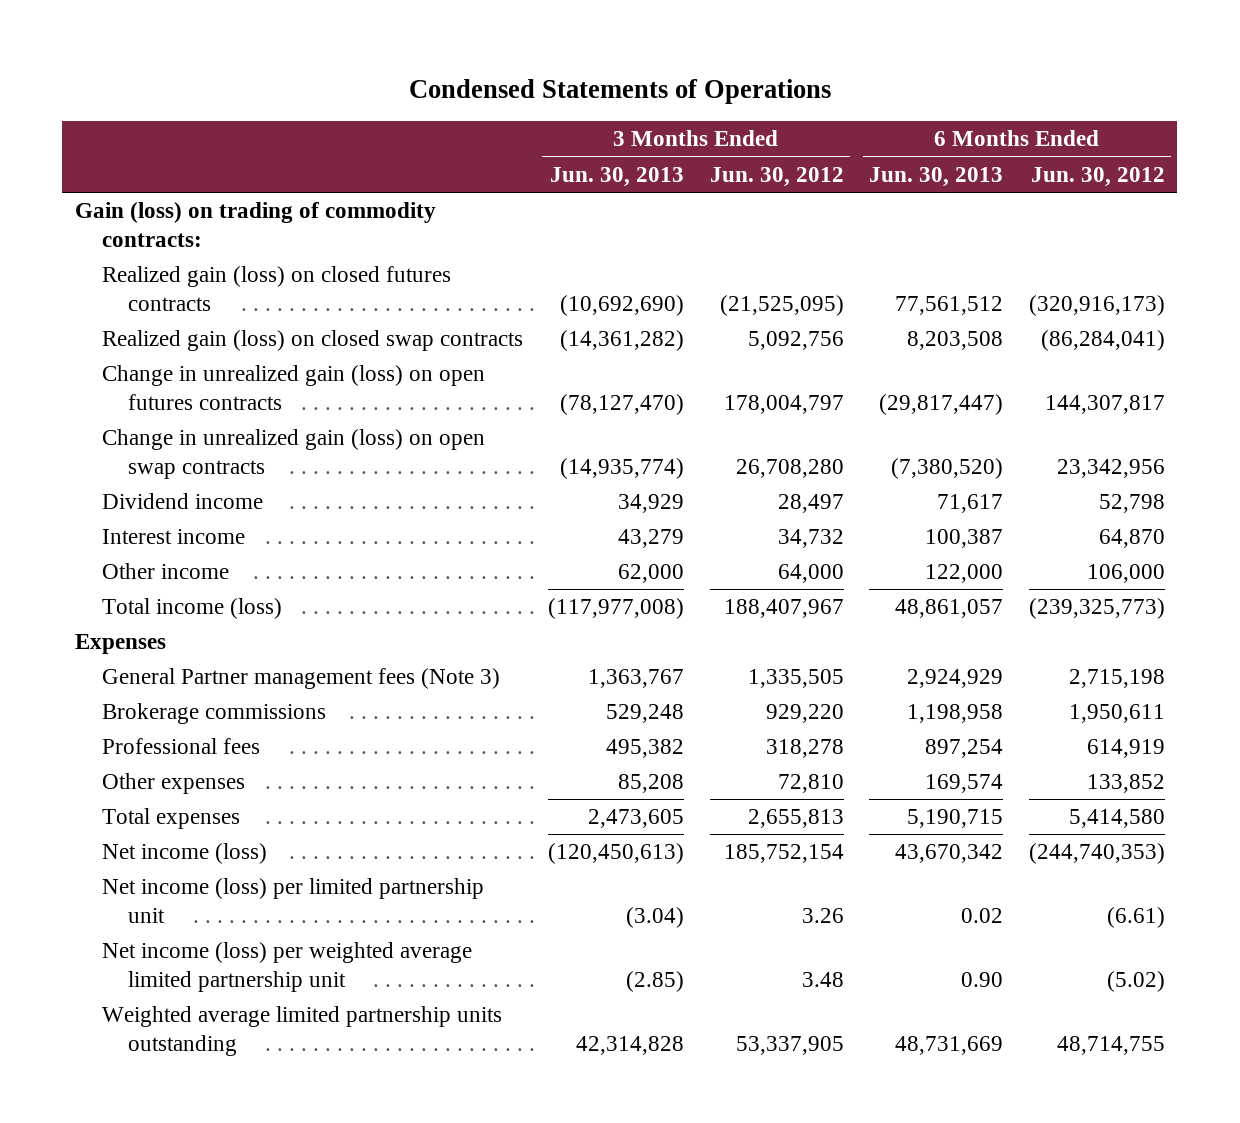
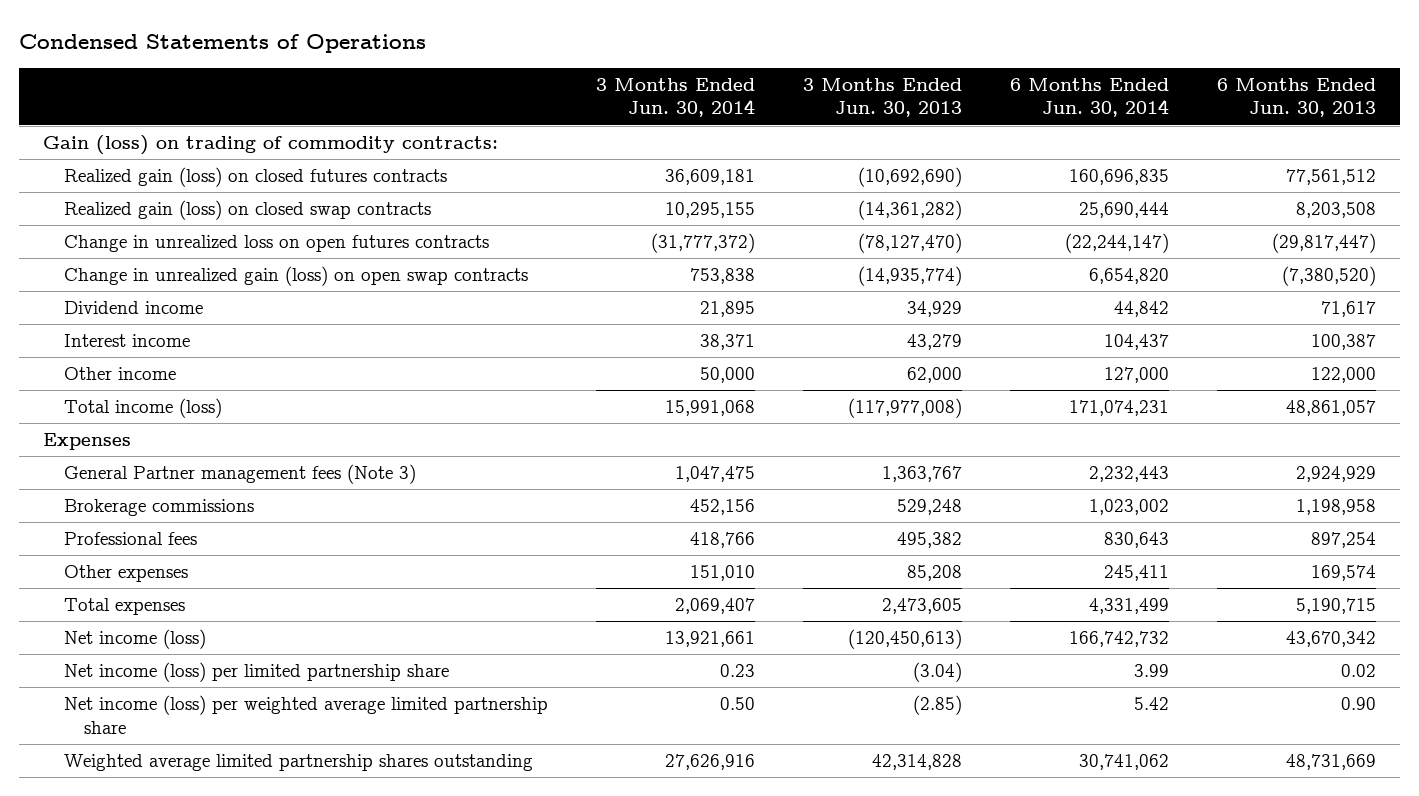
[709,166,844,187] Jun. 30, 2012 -> none
[1030,166,1165,187] Jun. 30, 2012 -> none
none -> [595,78,755,118] 3 Months Ended Jun. 30, 2014
none -> [1009,78,1169,118] 6 Months Ended Jun. 30, 2014
[101,365,485,410] Change in unrealized gain (loss) on open futures contracts -> [63,235,489,253] Change in unrealized loss on open futures contracts
[101,878,484,923] Net income (loss) per limited partnership unit -> [63,662,449,683] Net income (loss) per limited partnership share
[101,942,472,992] Net income (loss) per weighted average limited partnership unit -> [63,695,548,734] Net income (loss) per weighted average limited partnership share
[101,1006,502,1056] Weighted average limited partnership units outstanding -> [63,754,533,772] Weighted average limited partnership shares outstanding

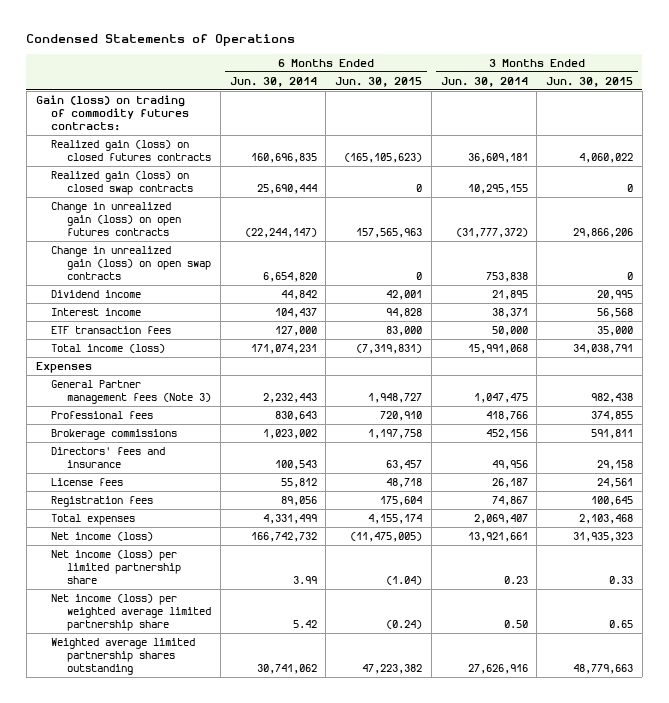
[802,78,962,118] 3 Months Ended Jun. 30, 2013 -> none
[1216,78,1376,118] 6 Months Ended Jun. 30, 2013 -> none
none -> [335,76,423,87] Jun. 30, 2015
none -> [546,76,634,87] Jun. 30, 2015
[43,135,499,156] Gain (loss) on trading of commodity contracts: -> [35,95,190,131] Gain (loss) on trading of commodity futures contracts:
[63,235,489,253] Change in unrealized loss on open futures contracts -> [51,202,182,236] Change in unrealized gain (loss) on open futures contracts
[63,367,176,381] Other income -> [51,326,172,335] ETF transaction fees
[63,565,188,583] Other expenses -> none
[63,499,254,517] Brokerage commissions -> [51,429,178,441] Brokerage commissions
none -> [51,447,166,468] Directors' fees and insurance
none -> [51,478,124,487] License fees
none -> [51,496,154,508] Registration fees

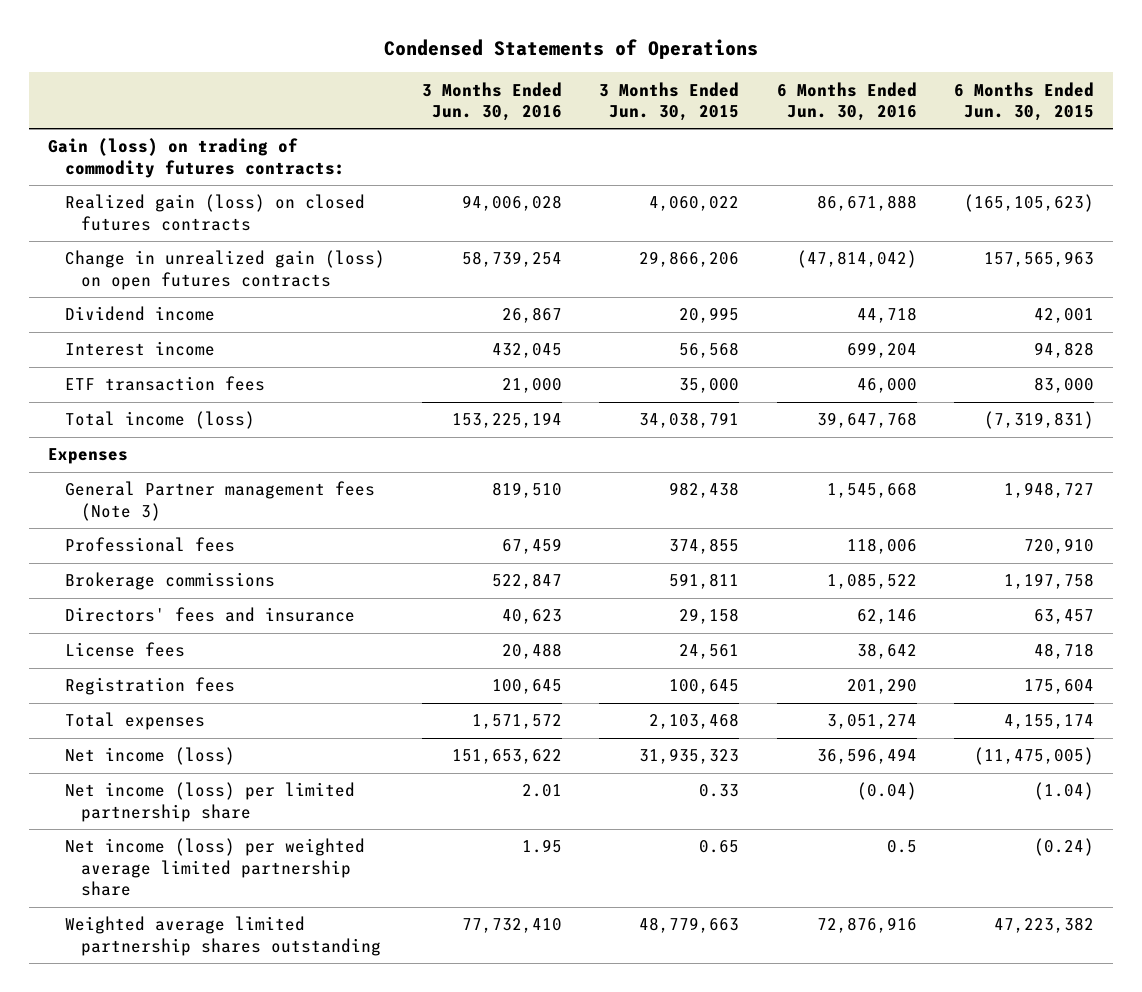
[229,76,317,87] Jun. 30, 2014 -> none
[440,76,528,87] Jun. 30, 2014 -> none
none -> [421,81,562,122] 3 Months Ended Jun. 30, 2016
none -> [776,81,917,122] 6 Months Ended Jun. 30, 2016
[51,171,194,195] Realized gain (loss) on closed swap contracts -> none
[51,246,212,280] Change in unrealized gain (loss) on open swap contracts -> none

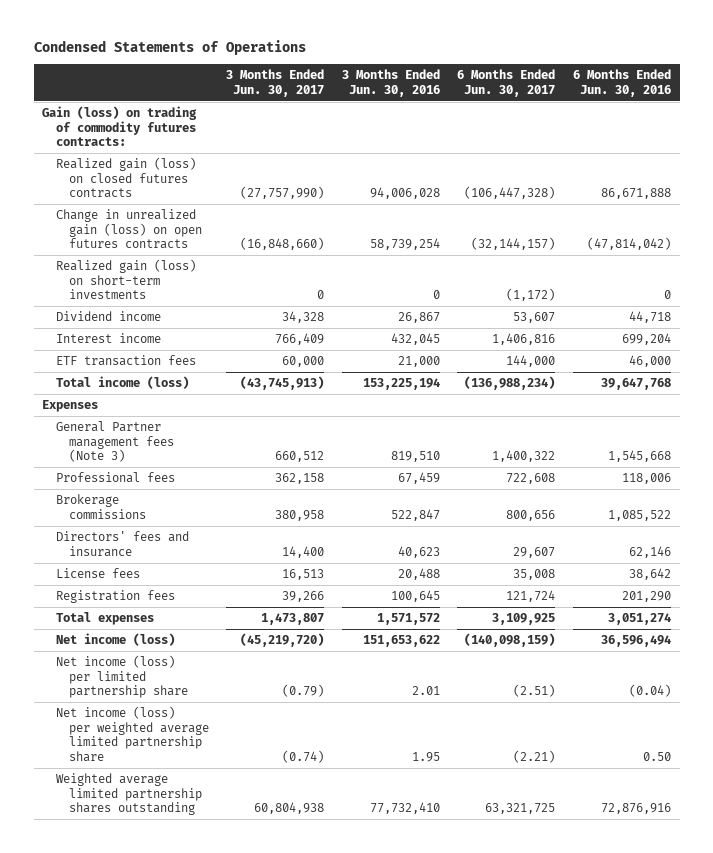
[599,81,740,122] 3 Months Ended Jun. 30, 2015 -> none
[954,81,1095,122] 6 Months Ended Jun. 30, 2015 -> none
none -> [226,69,325,97] 3 Months Ended Jun. 30, 2017
none -> [457,69,556,97] 6 Months Ended Jun. 30, 2017
none -> [55,259,196,300] Realized gain (loss) on short-term investments
[886,840,917,854] 0.5 -> [642,751,671,761] 0.50

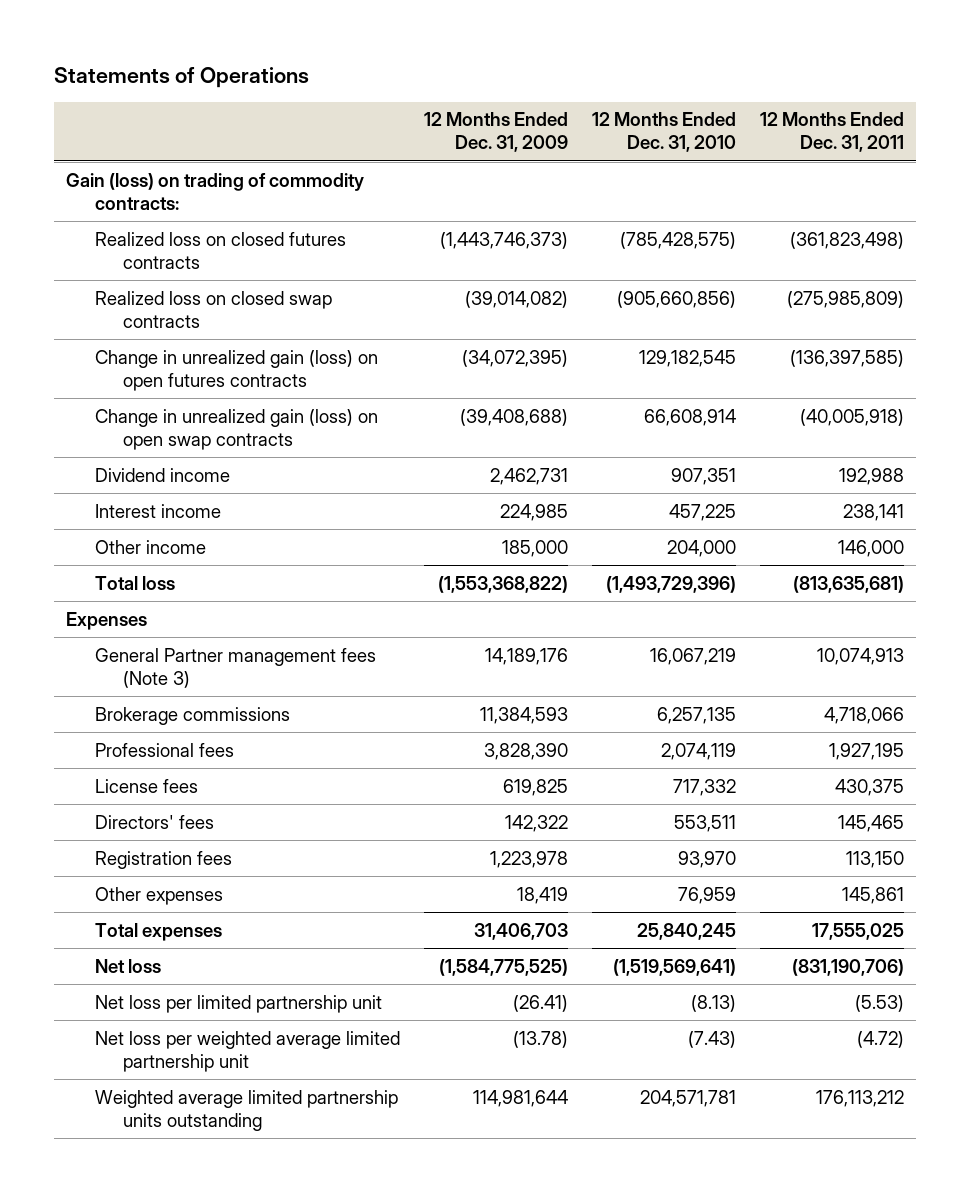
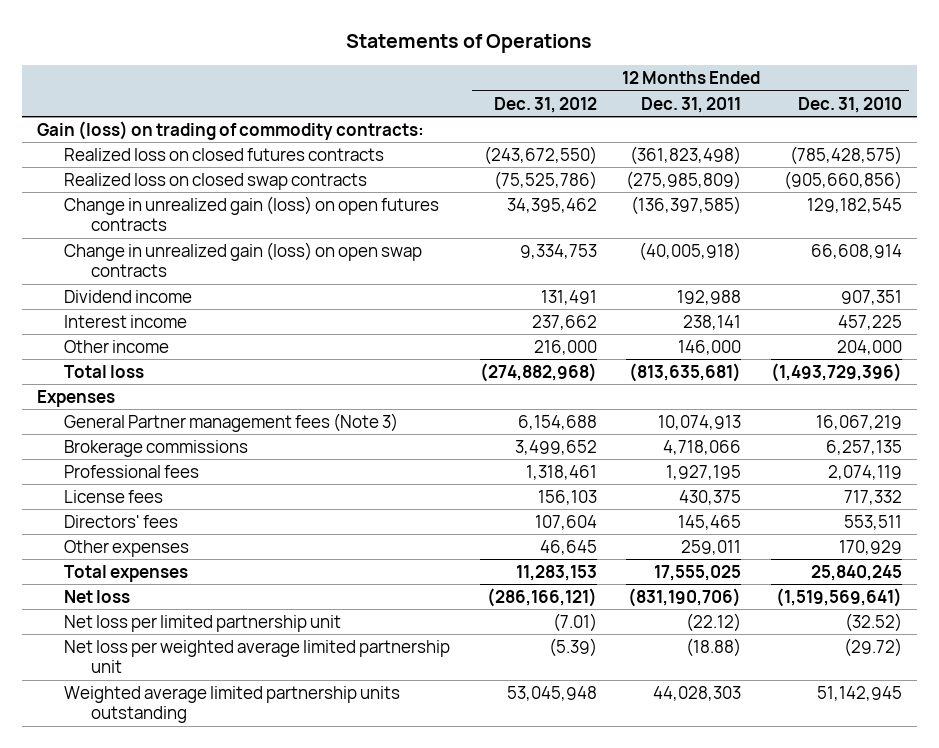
[423,112,568,153] 12 Months Ended Dec. 31, 2009 -> none
none -> [493,96,597,113] Dec. 31, 2012
[94,850,232,869] Registration fees -> none
[677,886,736,904] 76,959 -> [838,539,902,555] 170,929
[841,886,904,904] 145,861 -> [681,539,742,555] 259,011
[690,994,736,1012] (8.13) -> [844,612,902,632] (32.52)
[854,994,904,1012] (5.53) -> [686,612,742,632] (22.12)
[687,1030,736,1048] (7.43) -> [843,637,902,657] (29.72)
[856,1030,904,1048] (4.72) -> [686,637,742,657] (18.88)
[639,1089,736,1107] 204,571,781 -> [816,685,902,701] 51,142,945
[815,1089,904,1107] 176,113,212 -> [653,685,742,701] 44,028,303

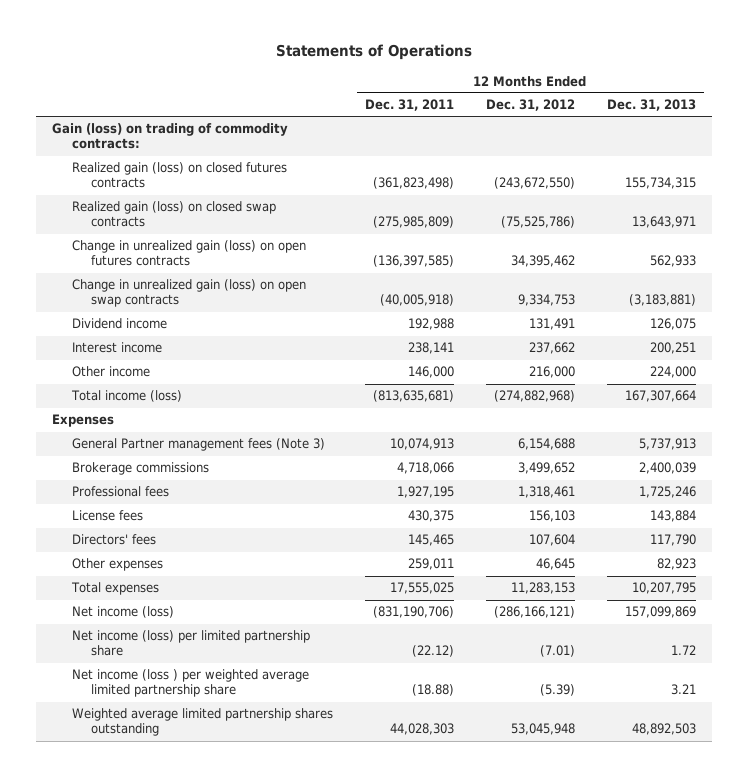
[797,96,902,113] Dec. 31, 2010 -> none
none -> [606,99,696,112] Dec. 31, 2013
[63,147,384,161] Realized loss on closed futures contracts -> [71,162,287,189] Realized gain (loss) on closed futures contracts
[63,172,367,190] Realized loss on closed swap contracts -> [71,201,276,228] Realized gain (loss) on closed swap contracts
[63,364,144,378] Total loss -> [70,390,182,403] Total income (loss)
[63,589,130,603] Net loss -> [71,606,174,619] Net income (loss)
[63,614,341,632] Net loss per limited partnership unit -> [71,630,310,657] Net income (loss) per limited partnership share
[63,639,450,674] Net loss per weighted average limited partnership unit -> [71,669,309,698] Net income (loss ) per weighted average limited partnership share
[63,685,400,724] Weighted average limited partnership units outstanding -> [71,708,333,737] Weighted average limited partnership shares outstanding

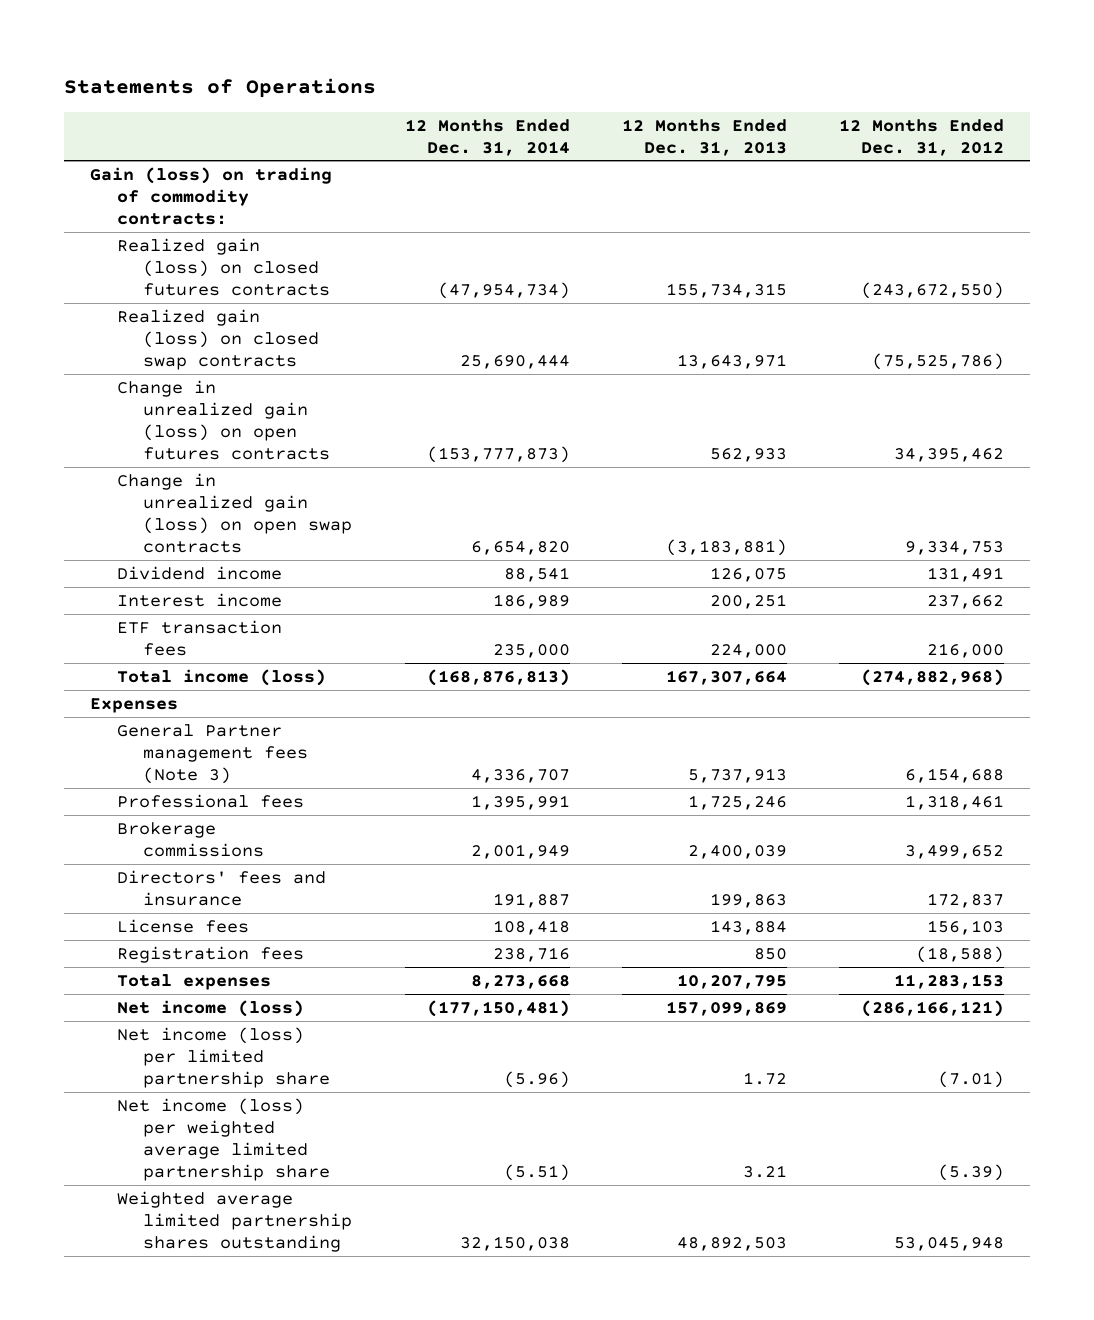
[364,99,454,112] Dec. 31, 2011 -> none
none -> [404,118,570,156] 12 Months Ended Dec. 31, 2014
[71,366,150,378] Other income -> [116,619,282,656] ETF transaction fees
[71,462,209,476] Brokerage commissions -> [116,821,265,857] Brokerage commissions
none -> [116,869,326,906] Directors' fees and insurance
[71,534,156,546] Directors' fees -> none
[71,558,163,572] Other expenses -> none
none -> [116,945,304,963] Registration fees
[71,669,309,698] Net income (loss ) per weighted average limited partnership share -> [116,1097,331,1181] Net income (loss) per weighted average limited partnership share

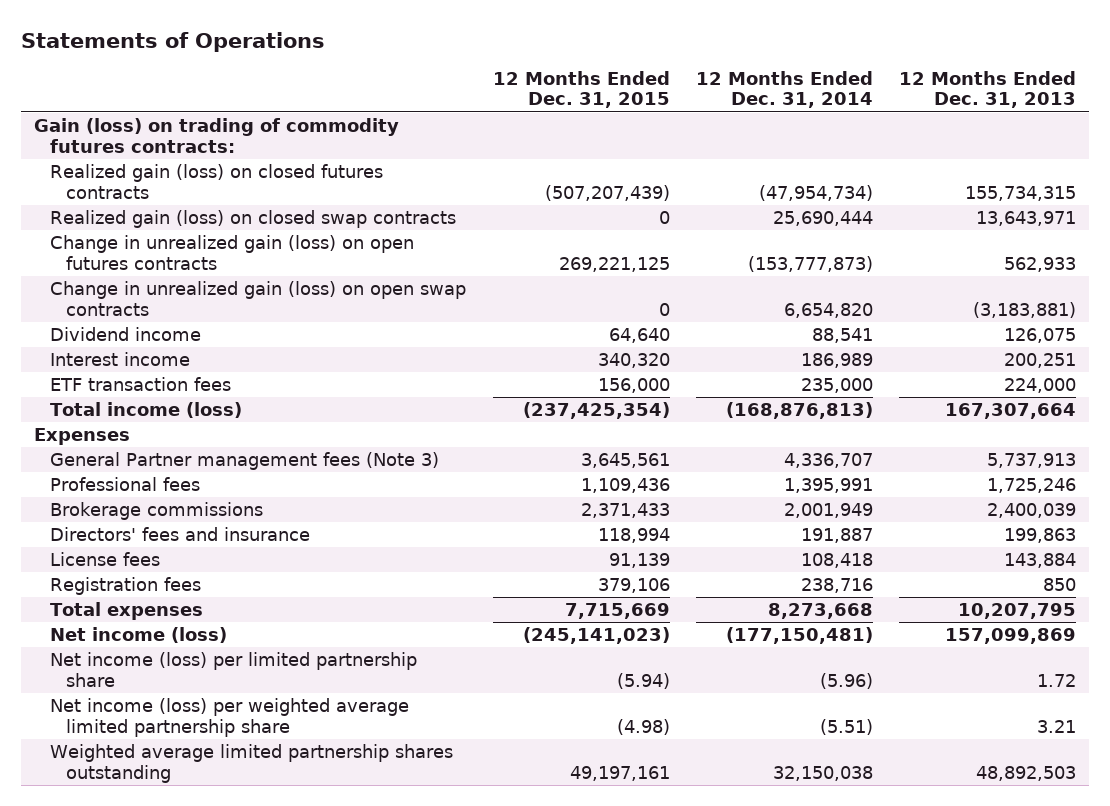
[839,118,1005,156] 12 Months Ended Dec. 31, 2012 -> none
none -> [492,71,670,109] 12 Months Ended Dec. 31, 2015
[90,166,333,225] Gain (loss) on trading of commodity contracts: -> [33,118,399,153] Gain (loss) on trading of commodity futures contracts:

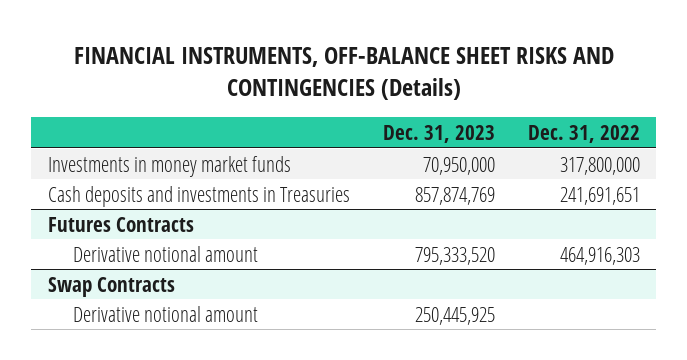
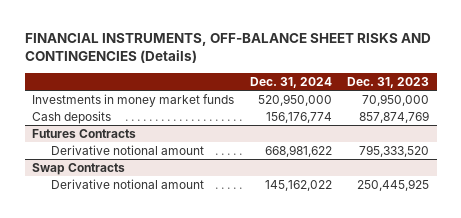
[527,125,640,144] Dec. 31, 2022 -> none
none -> [249,77,332,89] Dec. 31, 2024
[47,185,350,207] Cash deposits and investments in Treasuries -> [32,110,112,124] Cash deposits

